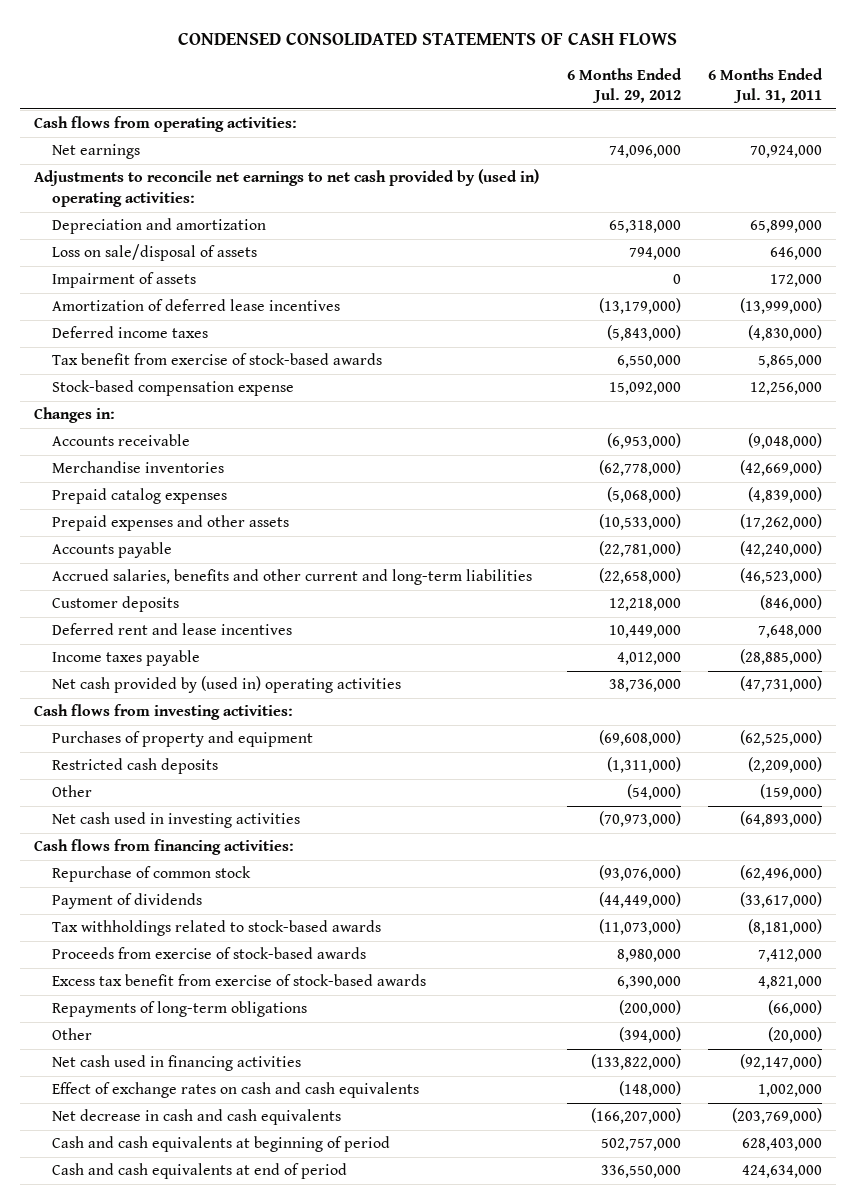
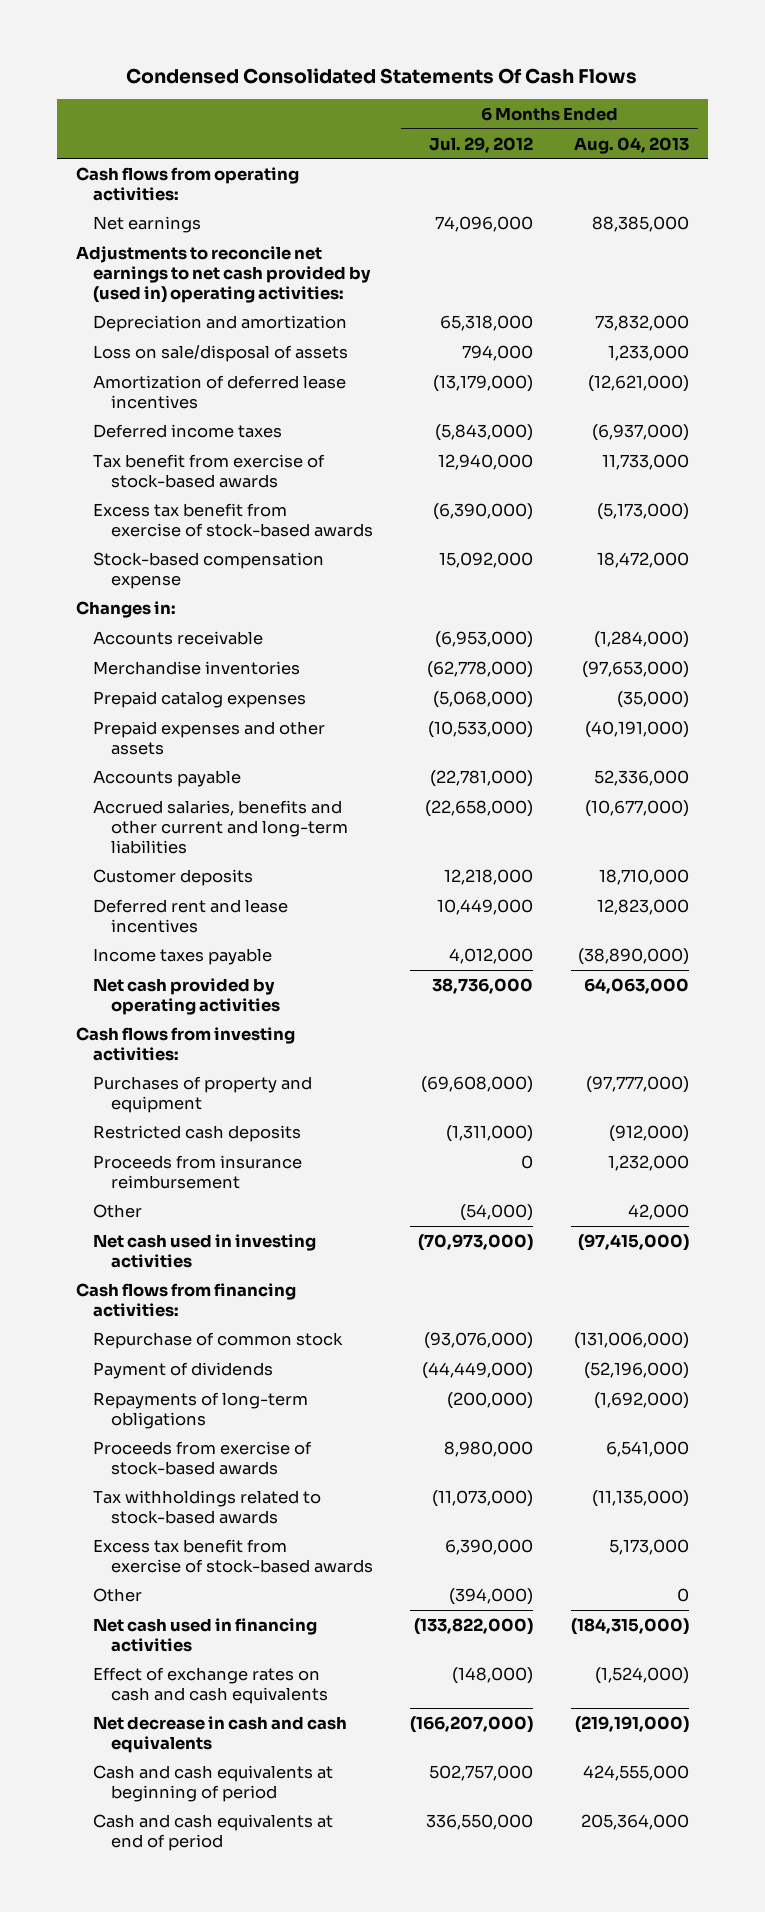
[178,32,678,46] CONDENSED CONSOLIDATED STATEMENTS OF CASH FLOWS -> [126,67,638,84] Condensed Consolidated Statements Of Cash Flows
[708,67,824,104] 6 Months Ended Jul. 31, 2011 -> none
none -> [573,136,689,154] Aug. 04, 2013
[51,272,196,289] Impairment of assets -> none
[616,355,681,369] 6,550,000 -> [438,453,534,470] 12,940,000
none -> [93,502,374,537] Excess tax benefit from exercise of stock-based awards
[51,676,401,694] Net cash provided by (used in) operating activities -> [93,977,281,1015] Net cash provided by operating activities
none -> [93,1154,303,1189] Proceeds from insurance reimbursement
[51,1001,307,1018] Repayments of long-term obligations -> [93,1391,309,1429] Repayments of long-term obligations
[51,920,381,937] Tax withholdings related to stock-based awards -> [93,1489,322,1524] Tax withholdings related to stock-based awards

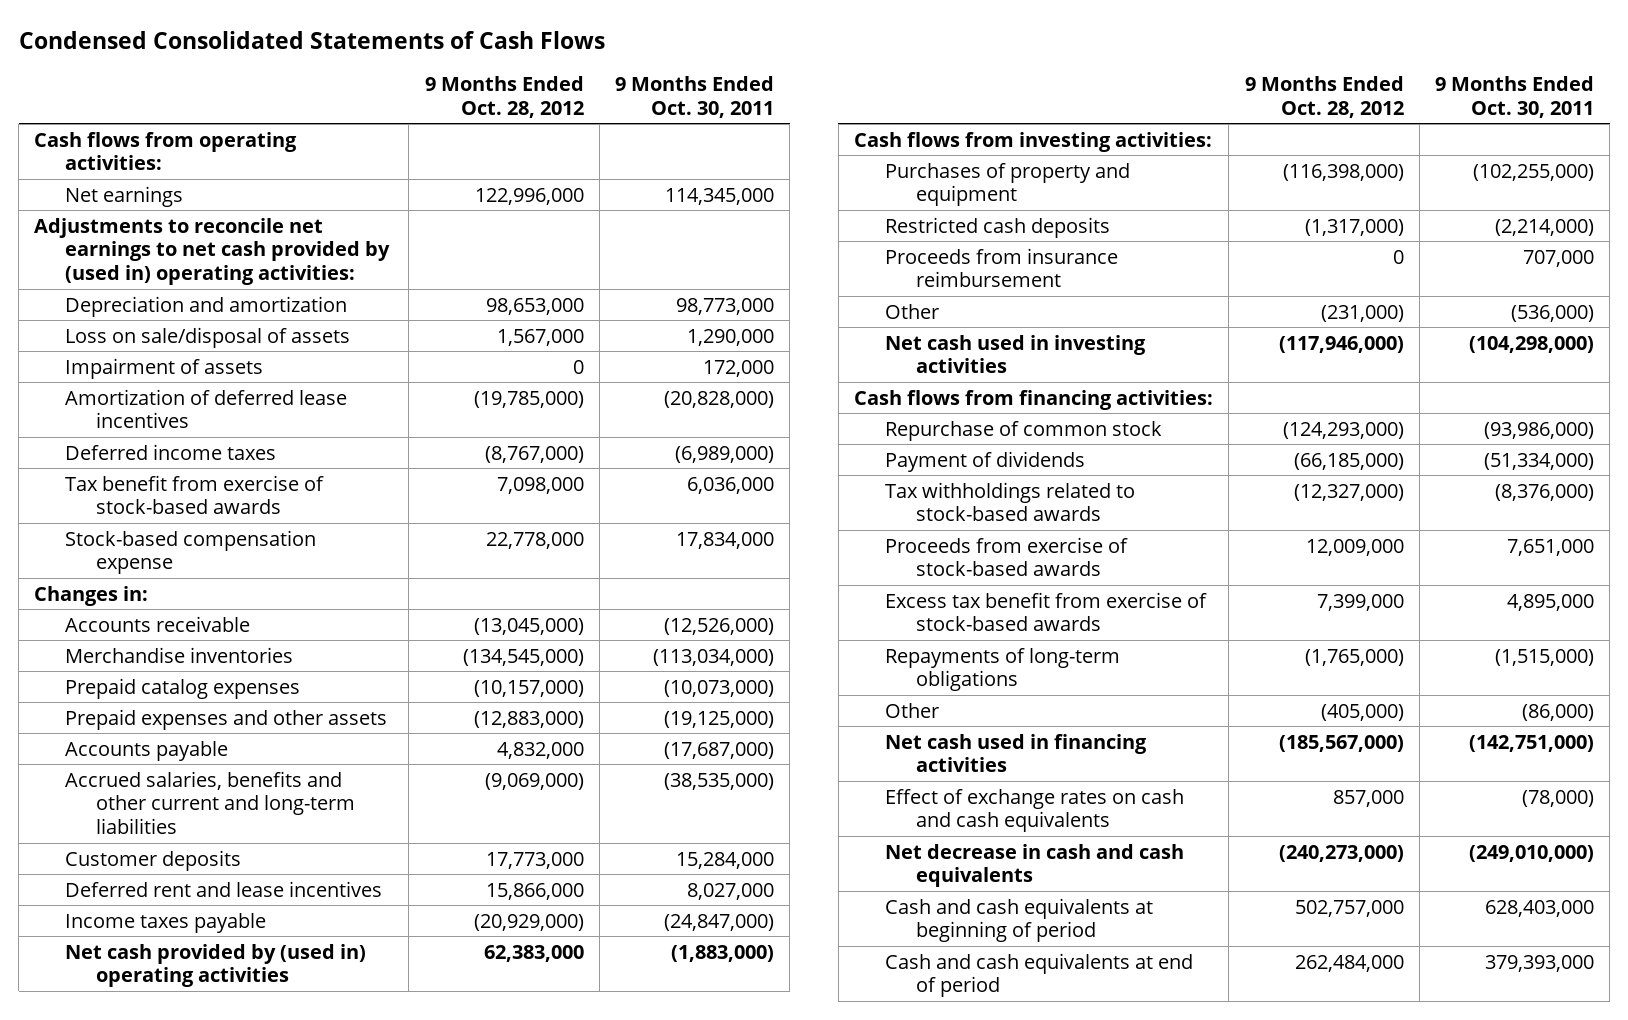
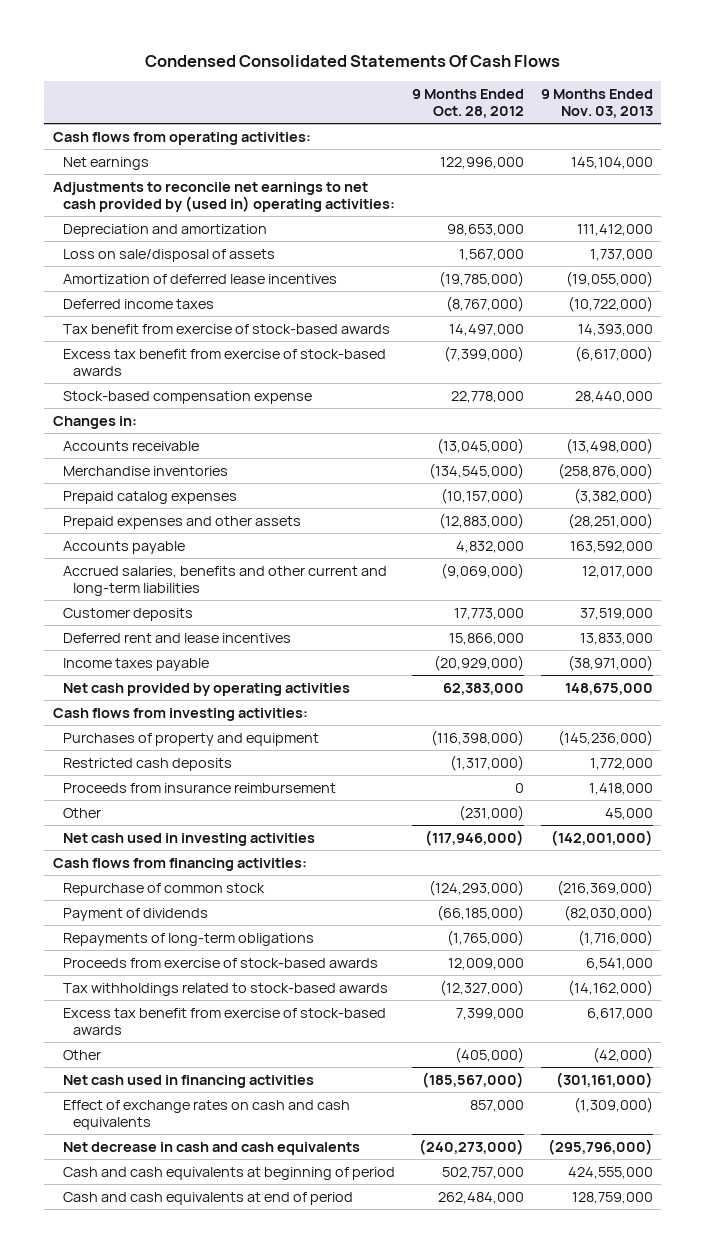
[18,30,605,49] Condensed Consolidated Statements of Cash Flows -> [144,54,560,67] Condensed Consolidated Statements Of Cash Flows
[615,75,775,118] 9 Months Ended Oct. 30, 2011 -> none
none -> [540,88,653,118] 9 Months Ended Nov. 03, 2013
[65,357,264,379] Impairment of assets -> none
[496,476,584,494] 7,098,000 -> [448,323,524,336] 14,497,000
none -> [63,348,387,376] Excess tax benefit from exercise of stock-based awards
[65,943,367,988] Net cash provided by (used in) operating activities -> [63,682,351,696] Net cash provided by operating activities
[885,647,1121,692] Repayments of long-term obligations -> [63,932,315,946] Repayments of long-term obligations
[885,481,1136,522] Tax withholdings related to stock-based awards -> [63,982,389,996] Tax withholdings related to stock-based awards

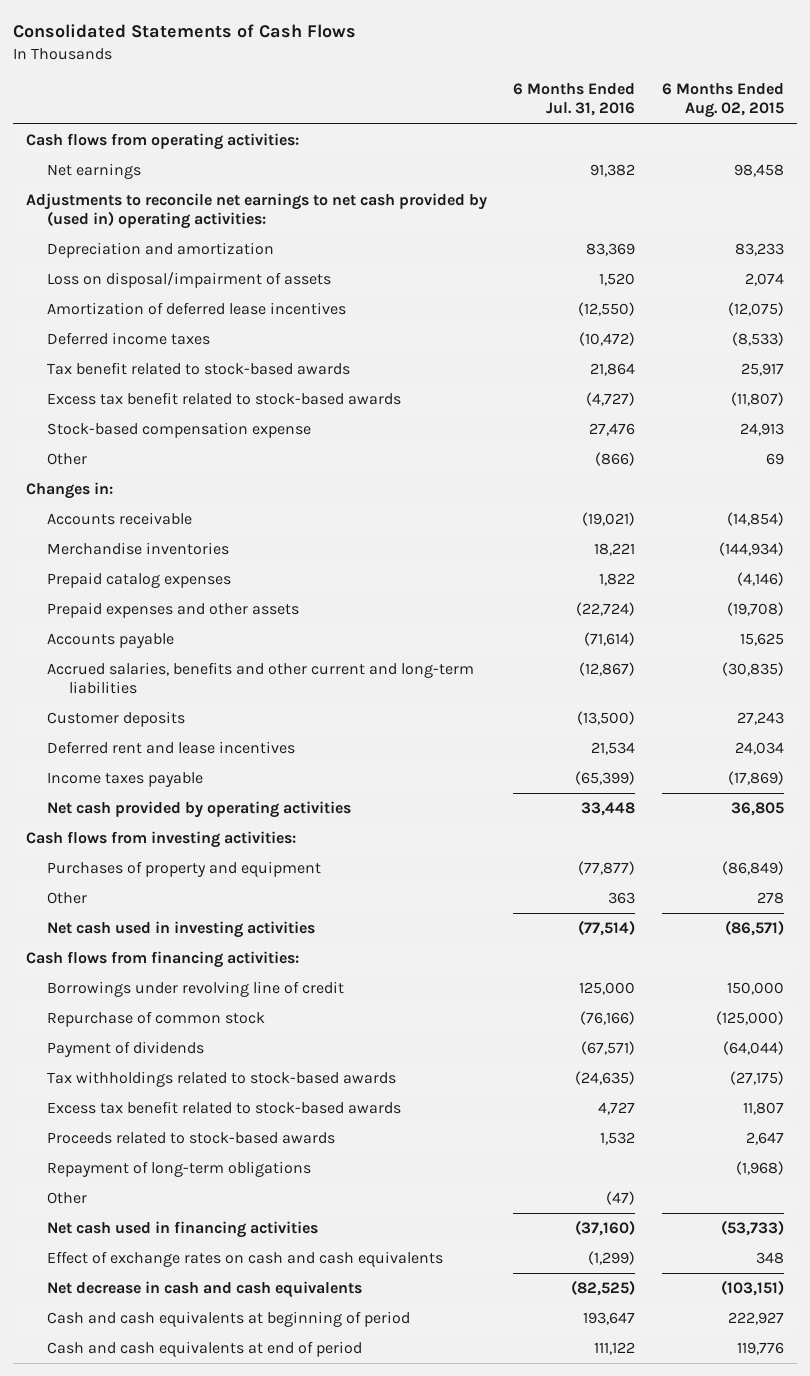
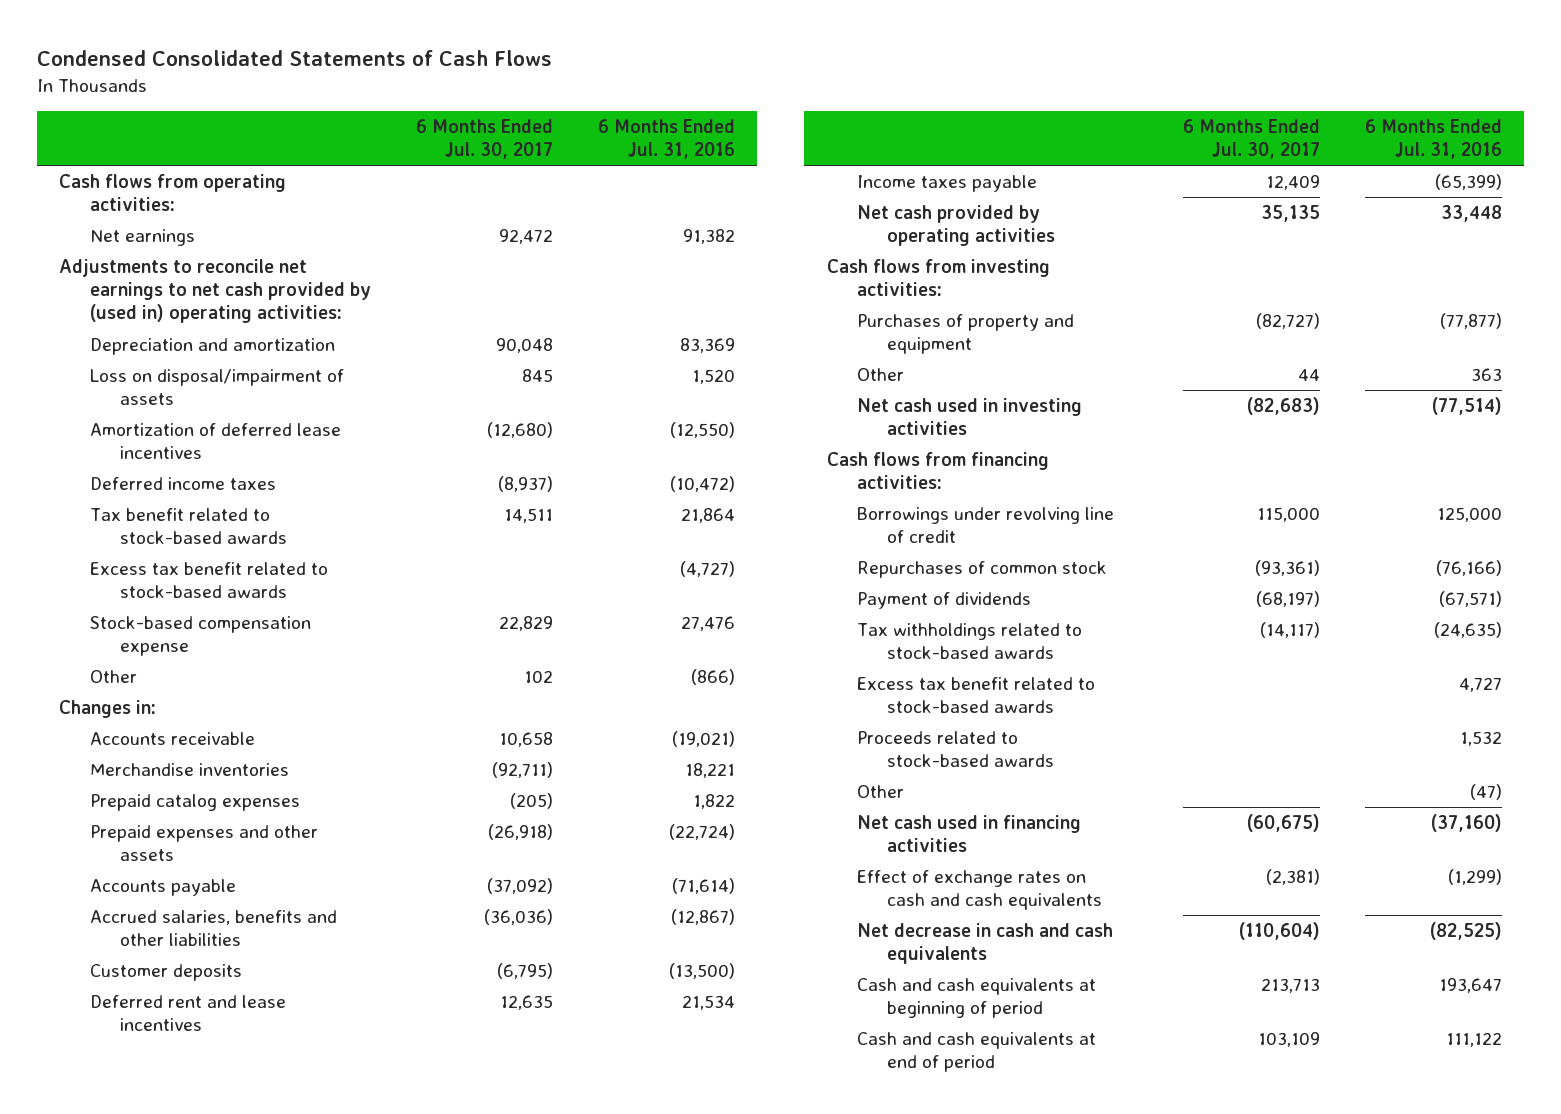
[12,24,356,39] Consolidated Statements of Cash Flows -> [37,50,553,67] Condensed Consolidated Statements of Cash Flows
[661,83,784,119] 6 Months Ended Aug. 02, 2015 -> none
none -> [415,118,553,160] 6 Months Ended Jul. 30, 2017
[47,662,475,695] Accrued salaries, benefits and other current and long-term liabilities -> [89,910,337,947] Accrued salaries, benefits and other liabilities
[47,1011,266,1028] Repurchase of common stock -> [857,561,1108,579] Repurchases of common stock
[47,1161,312,1178] Repayment of long-term obligations -> none

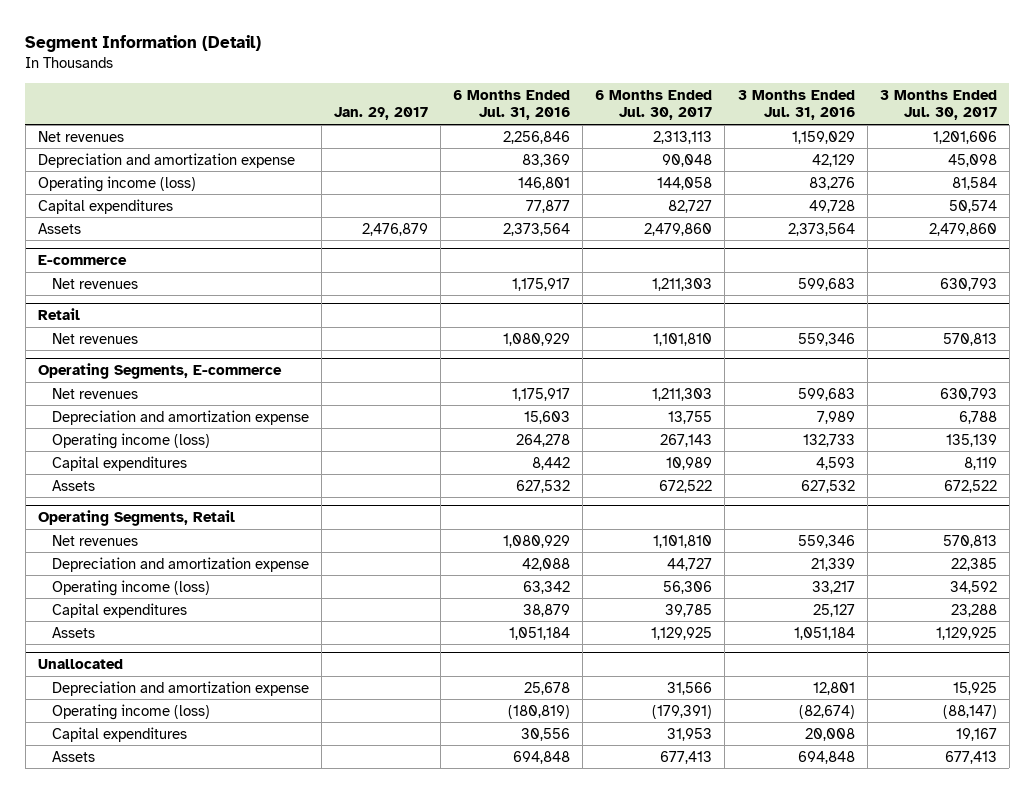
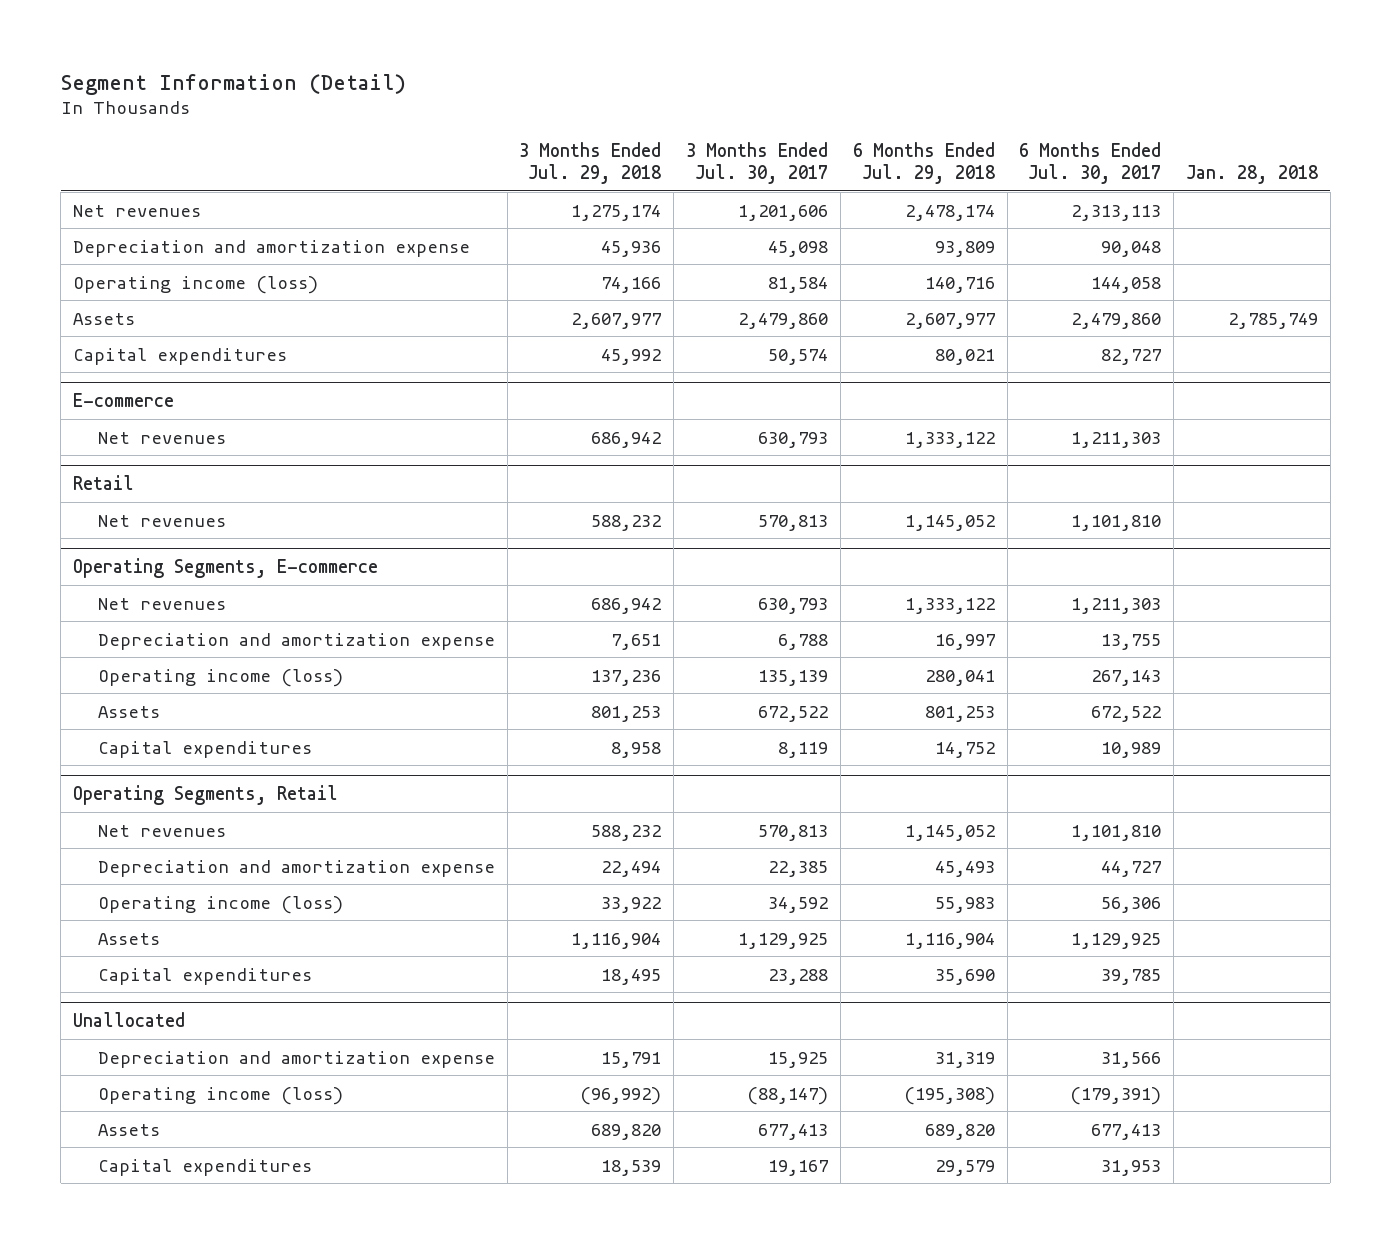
[334,107,429,121] Jan. 29, 2017 -> none
[453,89,571,121] 6 Months Ended Jul. 31, 2016 -> none
[737,89,855,121] 3 Months Ended Jul. 31, 2016 -> none
none -> [519,142,662,185] 3 Months Ended Jul. 29, 2018
none -> [852,142,995,185] 6 Months Ended Jul. 29, 2018
none -> [1186,165,1319,185] Jan. 28, 2018
[37,198,173,214] Capital expenditures -> [73,347,288,365] Capital expenditures
[51,455,187,471] Capital expenditures -> [97,740,312,758] Capital expenditures
[51,602,187,618] Capital expenditures -> [97,967,312,985] Capital expenditures
[51,726,187,742] Capital expenditures -> [97,1158,312,1176] Capital expenditures

